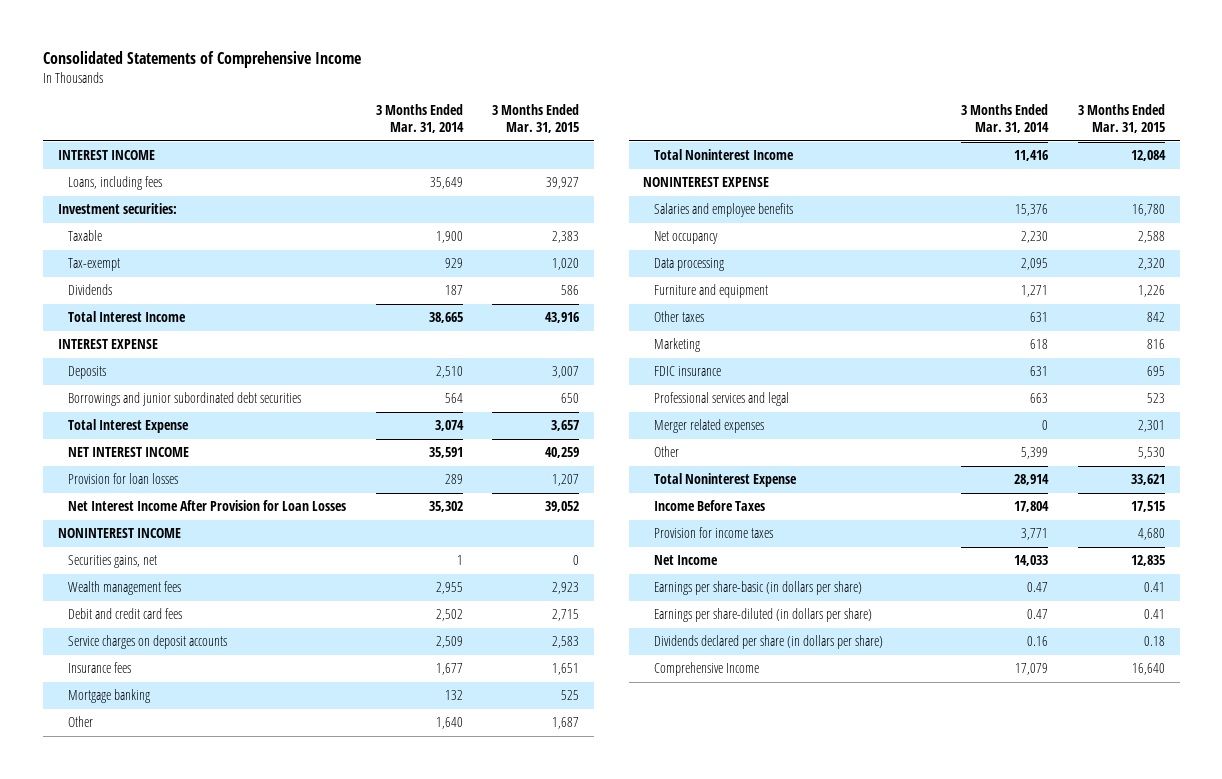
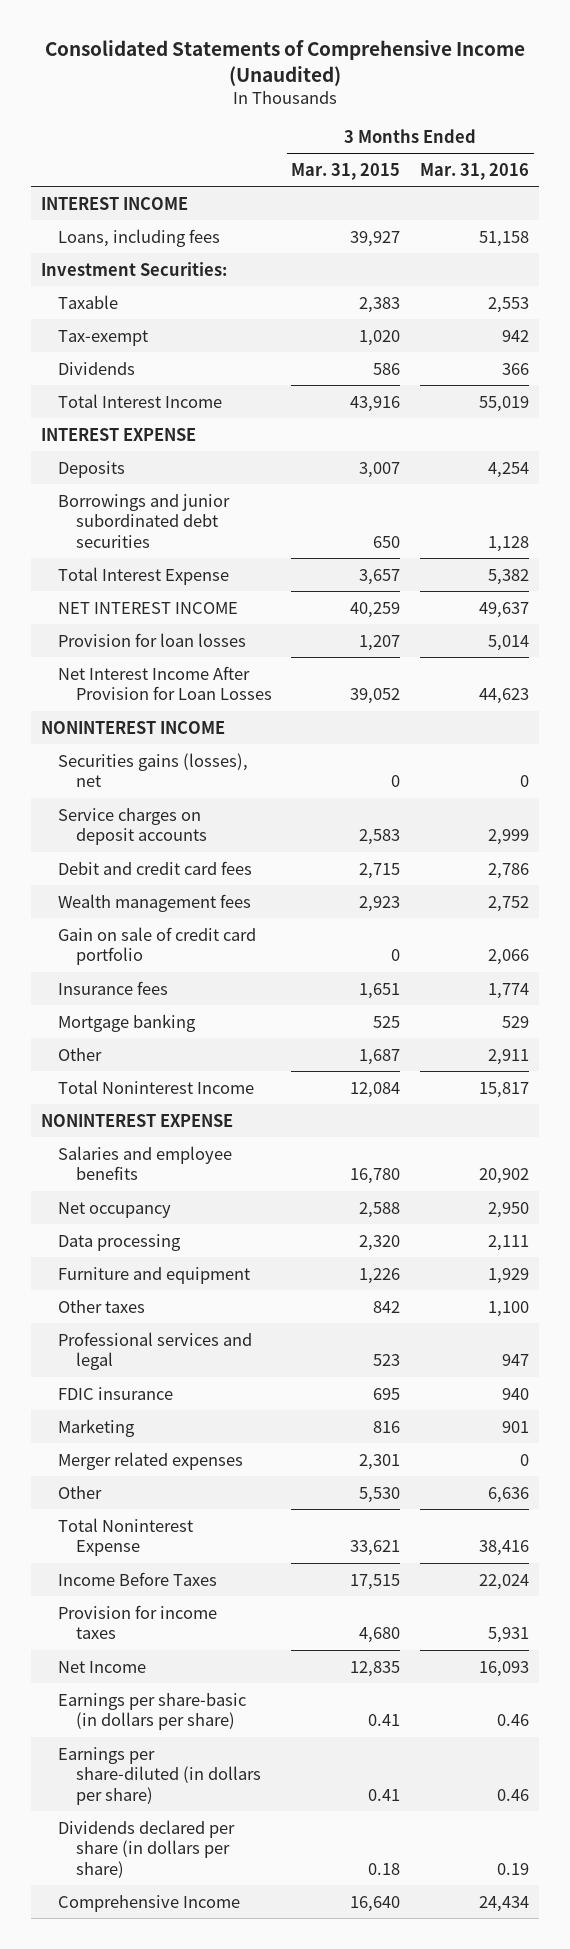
[42,51,361,69] Consolidated Statements of Comprehensive Income -> [44,40,525,86] Consolidated Statements of Comprehensive Income (Unaudited)
[375,104,464,134] 3 Months Ended Mar. 31, 2014 -> none
none -> [419,162,529,180] Mar. 31, 2016
[57,203,177,215] Investment securities: -> [40,261,227,276] Investment Securities:
[68,555,158,569] Securities gains, net -> [58,752,249,788] Securities gains (losses), net
[68,608,183,620] Debit and credit card fees -> [58,860,253,875] Debit and credit card fees
[68,581,182,596] Wealth management fees -> [58,893,252,912] Wealth management fees
none -> [58,926,257,966] Gain on sale of credit card portfolio
[653,366,721,377] FDIC insurance -> [58,1386,174,1400] FDIC insurance
[653,338,700,353] Marketing -> [58,1418,136,1437] Marketing

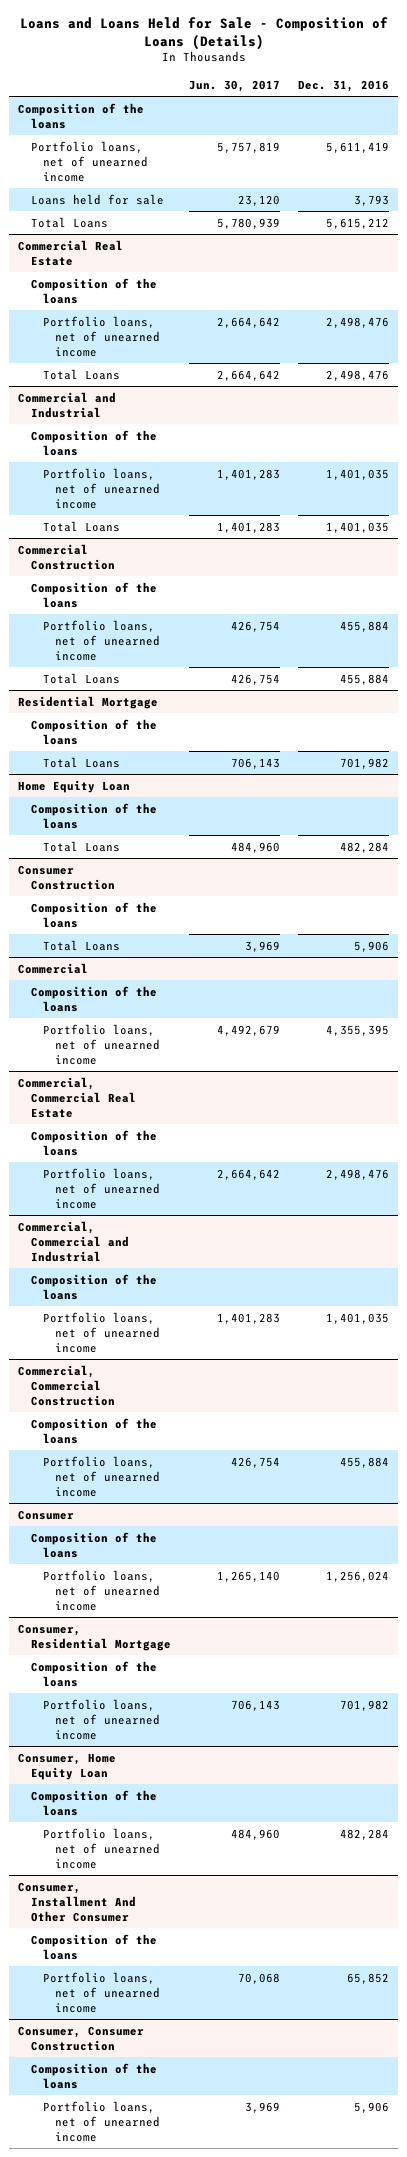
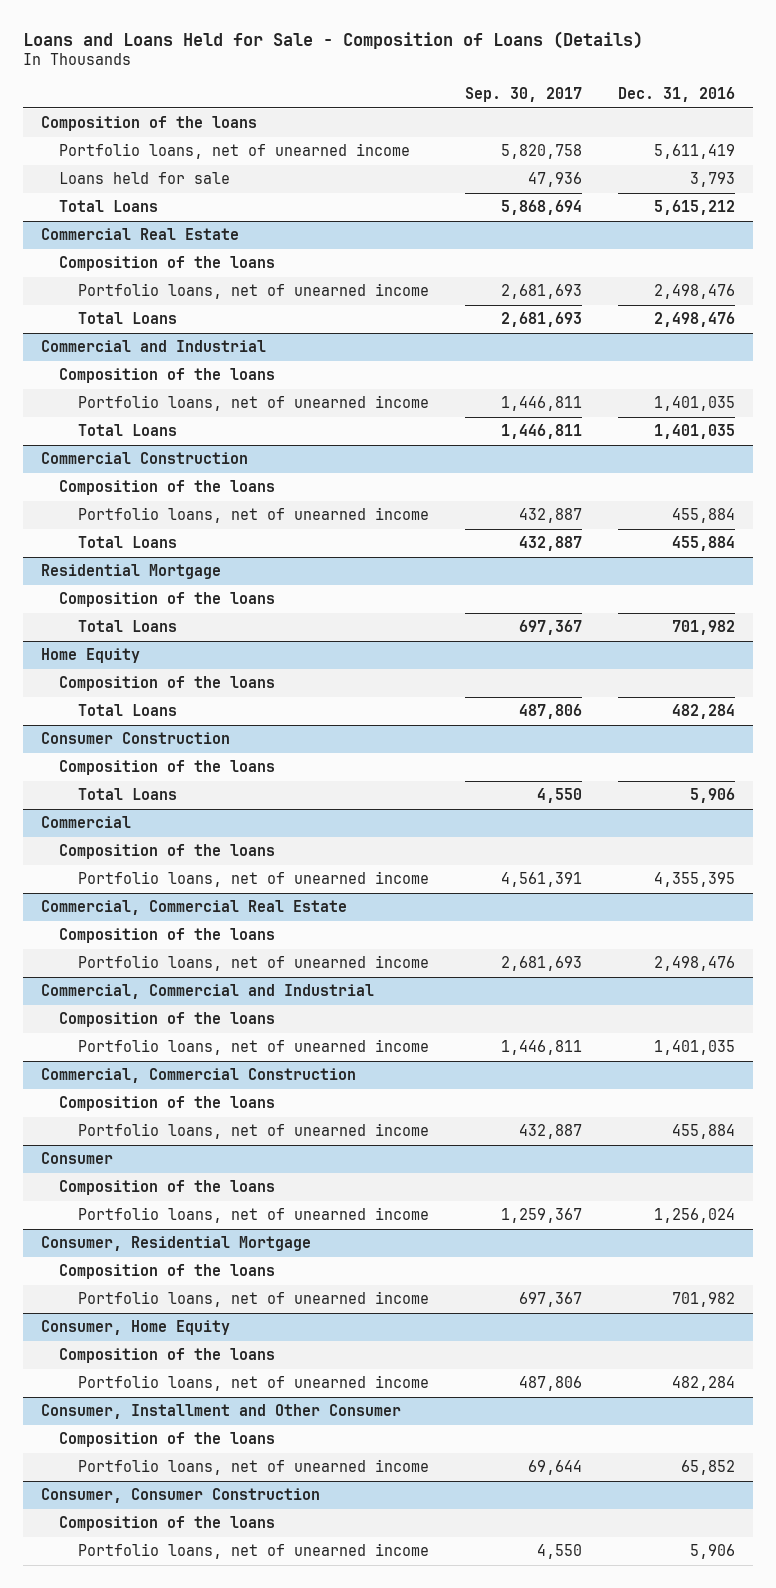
[188,79,280,92] Jun. 30, 2017 -> none
none -> [464,87,582,103] Sep. 30, 2017
[18,779,131,793] Home Equity Loan -> [40,648,140,664] Home Equity
[18,1752,117,1780] Consumer, Home Equity Loan -> [40,1320,230,1336] Consumer, Home Equity
[18,1881,136,1922] Consumer, Installment And Other Consumer -> [40,1404,401,1420] Consumer, Installment and Other Consumer

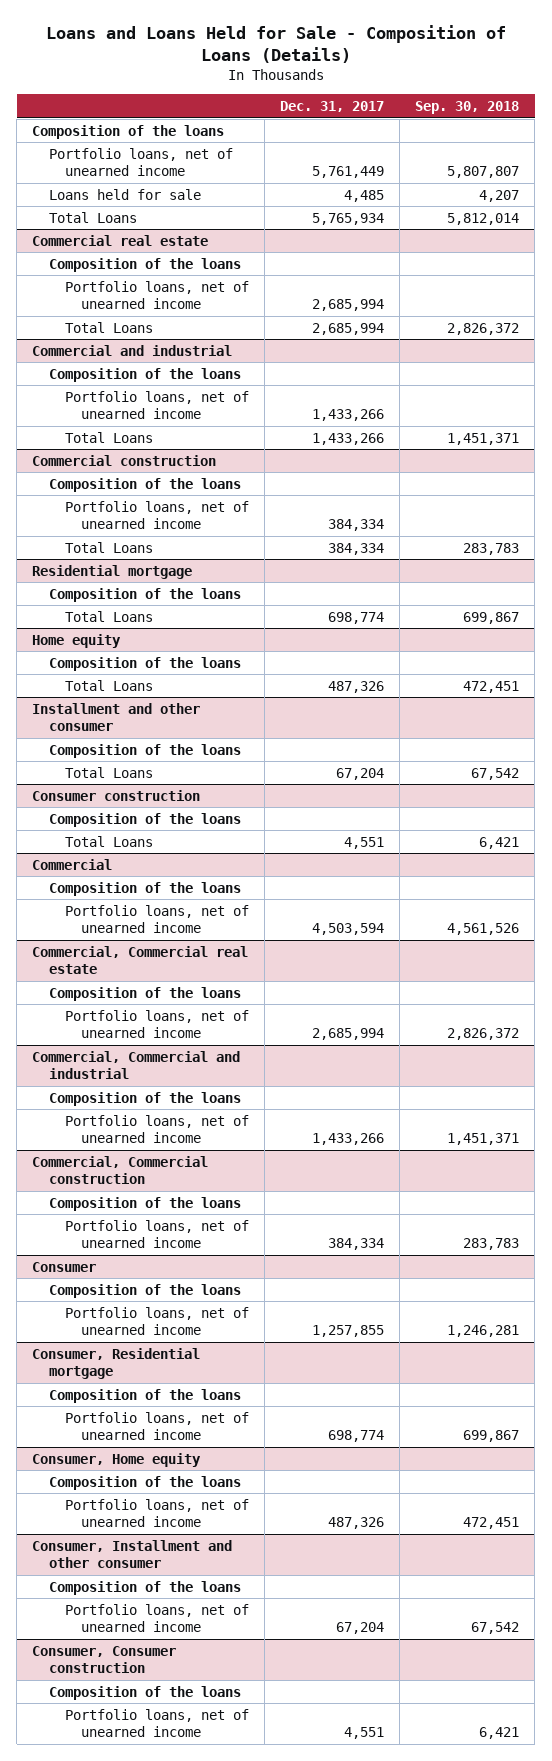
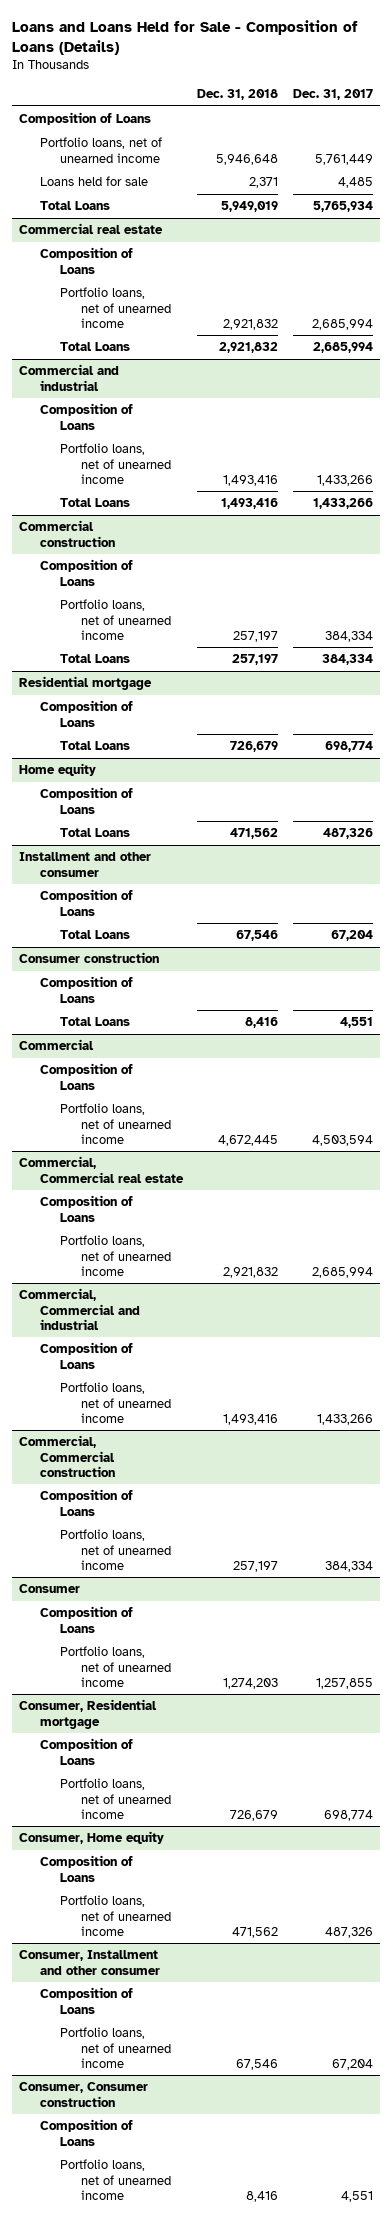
[415,101,520,115] Sep. 30, 2018 -> none
none -> [197,89,279,101] Dec. 31, 2018
[32,124,225,139] Composition of the loans -> [19,112,152,126] Composition of Loans
[48,257,241,272] Composition of the loans -> [39,247,133,274] Composition of Loans
[48,367,241,382] Composition of the loans -> [39,403,133,430] Composition of Loans
[48,477,241,492] Composition of the loans -> [39,559,133,586] Composition of Loans
[48,587,241,602] Composition of the loans -> [39,700,133,727] Composition of Loans
[48,656,241,671] Composition of the loans -> [39,787,133,814] Composition of Loans
[48,743,241,758] Composition of the loans -> [39,889,133,916] Composition of Loans
[48,812,241,827] Composition of the loans -> [39,976,133,1003] Composition of Loans
[48,881,241,896] Composition of the loans -> [39,1063,133,1090] Composition of Loans
[48,986,241,1001] Composition of the loans -> [39,1195,133,1222] Composition of Loans
[48,1091,241,1106] Composition of the loans -> [39,1342,133,1369] Composition of Loans
[48,1196,241,1211] Composition of the loans -> [39,1489,133,1516] Composition of Loans
[48,1283,241,1298] Composition of the loans -> [39,1606,133,1633] Composition of Loans
[48,1388,241,1403] Composition of the loans -> [39,1738,133,1765] Composition of Loans
[48,1475,241,1490] Composition of the loans -> [39,1855,133,1882] Composition of Loans
[48,1580,241,1595] Composition of the loans -> [39,1987,133,2014] Composition of Loans
[48,1685,241,1700] Composition of the loans -> [39,2119,133,2146] Composition of Loans

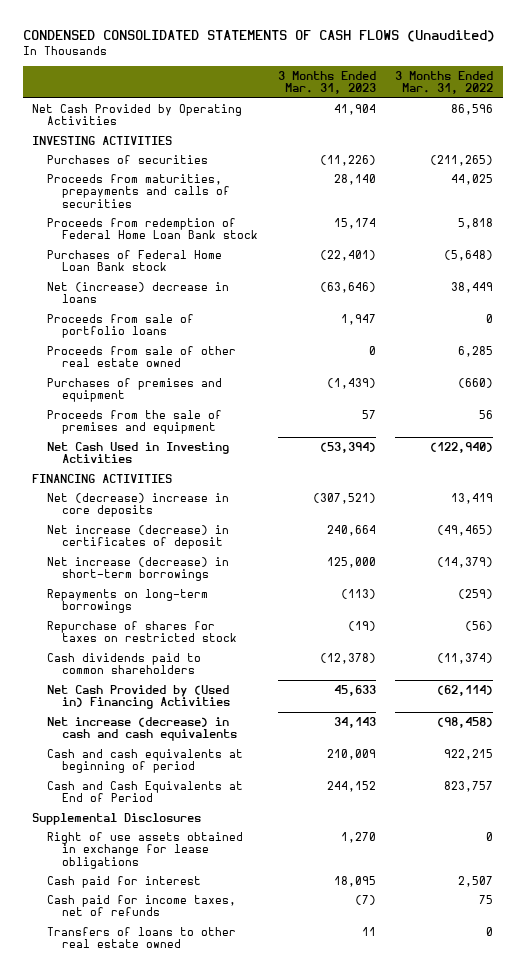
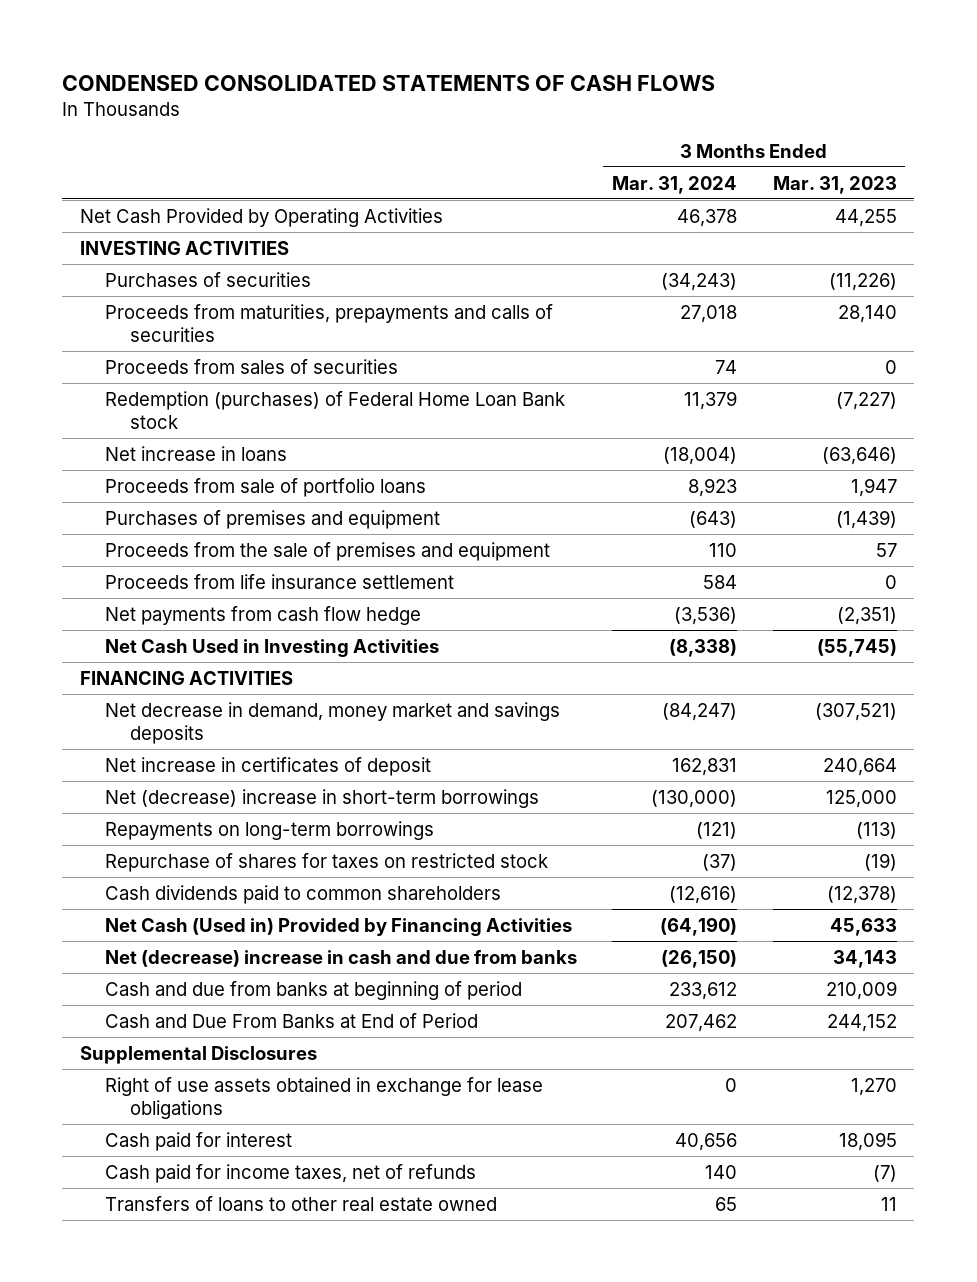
[22,29,495,42] CONDENSED CONSOLIDATED STATEMENTS OF CASH FLOWS (Unaudited) -> [62,75,716,92] CONDENSED CONSOLIDATED STATEMENTS OF CASH FLOWS
[395,70,494,95] 3 Months Ended Mar. 31, 2022 -> none
none -> [612,175,738,194] Mar. 31, 2024
[333,103,376,115] 41,904 -> [834,208,897,227] 44,255
[47,217,259,240] Proceeds from redemption of Federal Home Loan Bank stock -> none
none -> [104,358,398,374] Proceeds from sales of securities
[47,249,223,272] Purchases of Federal Home Loan Bank stock -> [104,390,565,429] Redemption (purchases) of Federal Home Loan Bank stock
[319,249,376,261] (22,401) -> [835,391,897,410] (7,227)
[47,281,230,304] Net (increase) decrease in loans -> [104,445,287,461] Net increase in loans
[47,345,237,368] Proceeds from sale of other real estate owned -> none
none -> [104,573,454,589] Proceeds from life insurance settlement
none -> [104,605,421,625] Net payments from cash flow hedge
[319,441,376,453] (53,394) -> [816,638,897,657] (55,745)
[47,492,230,518] Net (decrease) increase in core deposits -> [104,701,560,744] Net decrease in demand, money market and savings deposits
[47,524,230,550] Net increase (decrease) in certificates of deposit -> [104,756,431,776] Net increase in certificates of deposit
[47,556,230,582] Net increase (decrease) in short-term borrowings -> [104,788,539,808] Net (decrease) increase in short-term borrowings
[47,684,231,710] Net Cash Provided by (Used in) Financing Activities -> [104,917,572,936] Net Cash (Used in) Provided by Financing Activities
[47,716,238,742] Net increase (decrease) in cash and cash equivalents -> [104,949,577,967] Net (decrease) increase in cash and due from banks
[47,748,244,774] Cash and cash equivalents at beginning of period -> [104,980,522,1000] Cash and due from banks at beginning of period
[47,780,244,803] Cash and Cash Equivalents at End of Period -> [104,1012,478,1028] Cash and Due From Banks at End of Period

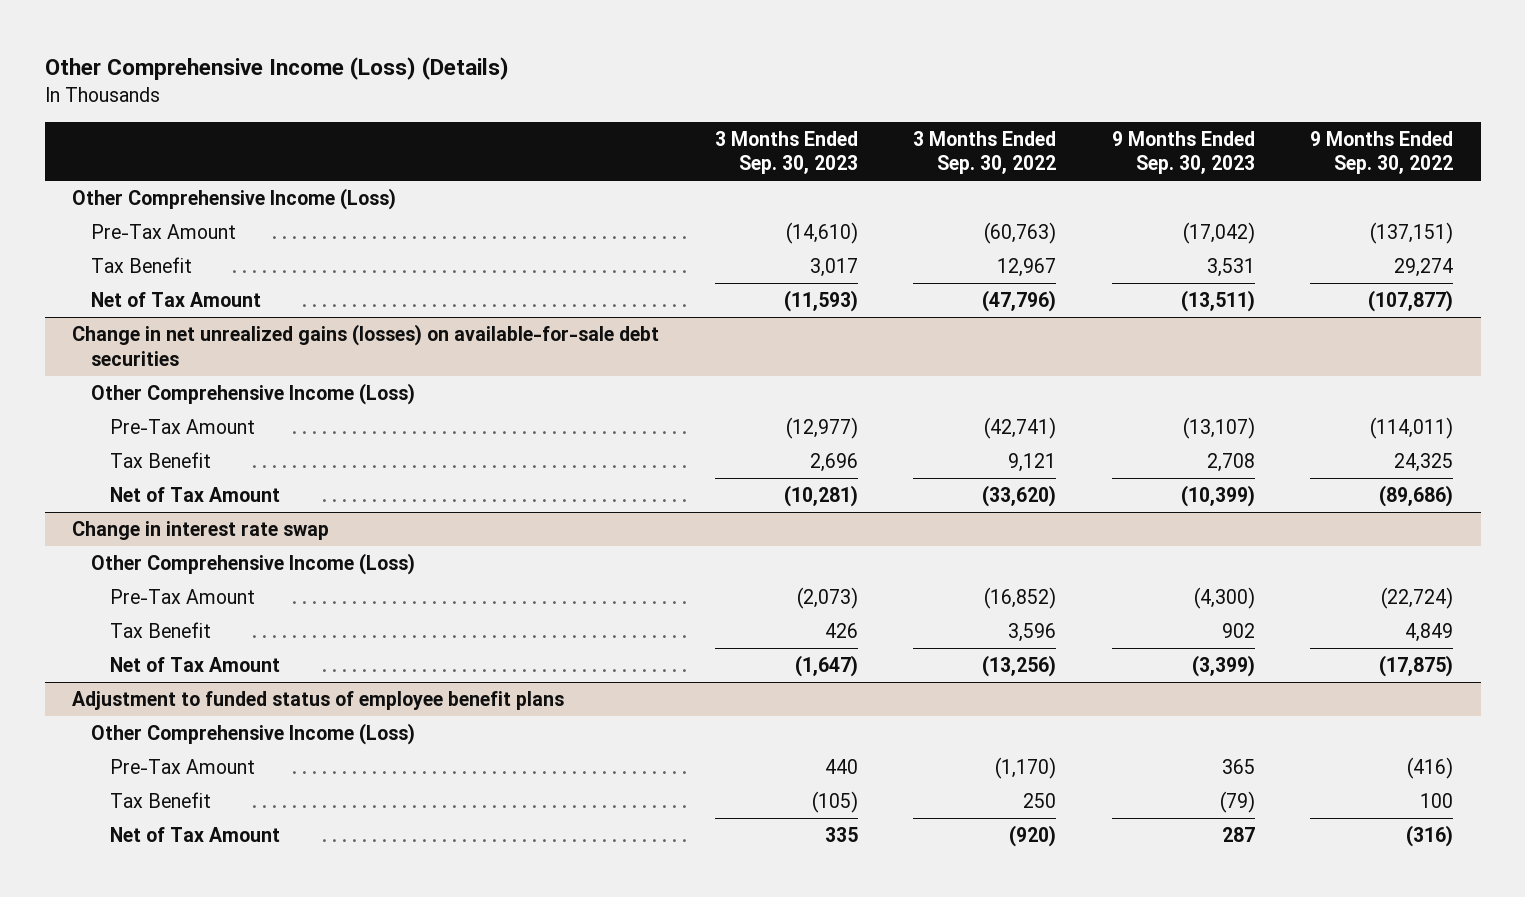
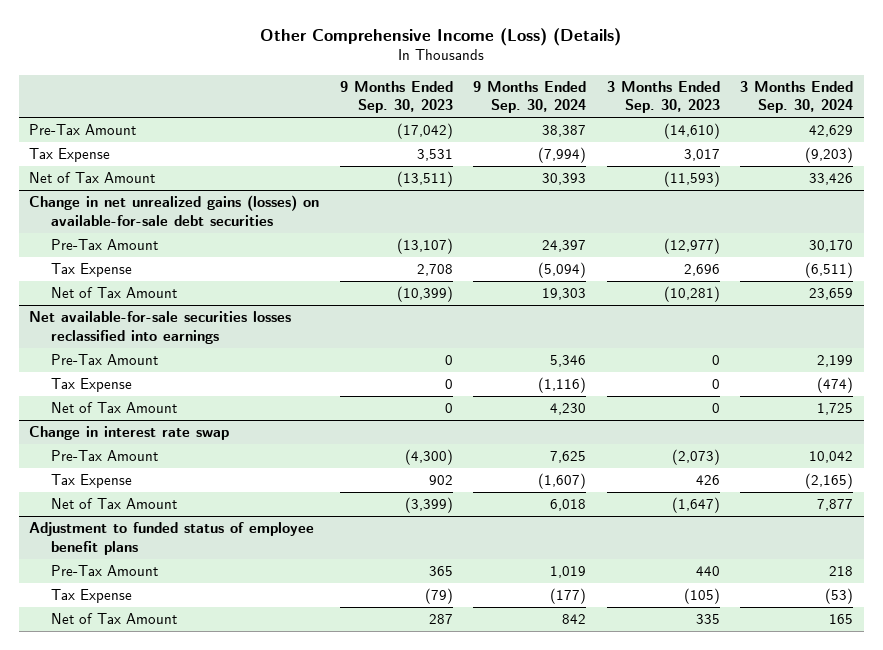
[913,130,1057,175] 3 Months Ended Sep. 30, 2022 -> none
[1309,130,1453,175] 9 Months Ended Sep. 30, 2022 -> none
none -> [473,80,587,114] 9 Months Ended Sep. 30, 2024
none -> [740,80,854,114] 3 Months Ended Sep. 30, 2024
[72,188,397,211] Other Comprehensive Income (Loss) -> none
[91,257,193,274] Tax Benefit -> [29,148,111,163] Tax Expense
[91,383,416,406] Other Comprehensive Income (Loss) -> none
[109,452,211,469] Tax Benefit -> [50,263,132,278] Tax Expense
none -> [29,311,292,344] Net available-for-sale securities losses reclassified into earnings
none -> [50,354,158,366] Pre-Tax Amount
none -> [50,378,132,393] Tax Expense
none -> [50,402,177,414] Net of Tax Amount
[91,553,416,576] Other Comprehensive Income (Loss) -> none
[109,622,211,639] Tax Benefit -> [50,474,132,489] Tax Expense
[91,723,416,746] Other Comprehensive Income (Loss) -> none
[109,792,211,809] Tax Benefit -> [50,589,132,604] Tax Expense

